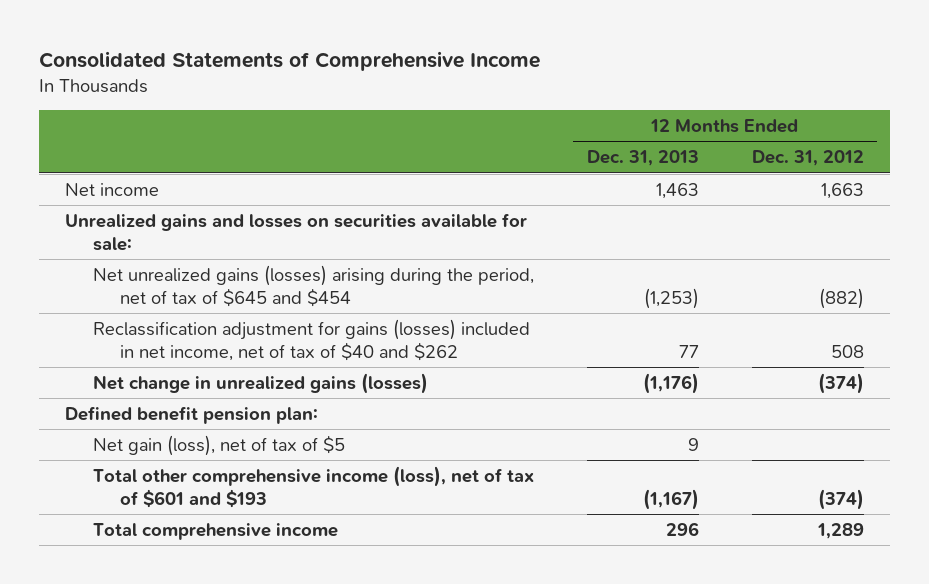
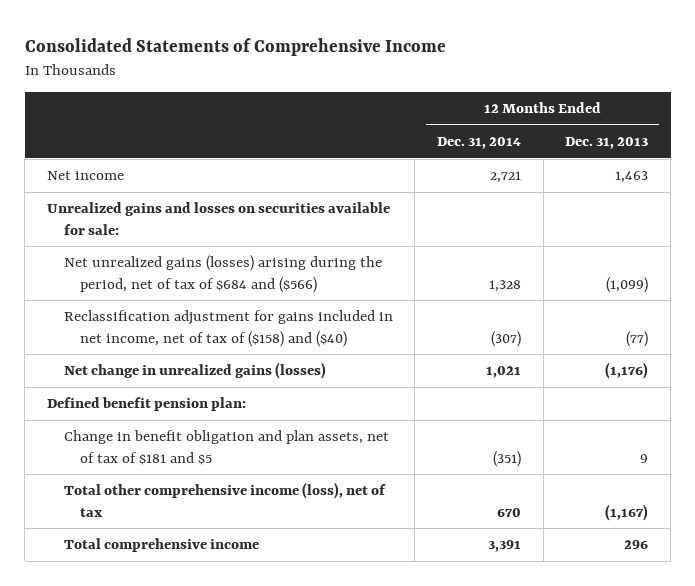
[751,150,864,167] Dec. 31, 2012 -> none
none -> [437,137,522,150] Dec. 31, 2014
[92,264,534,308] Net unrealized gains (losses) arising during the period, net of tax of $645 and $454 -> [63,255,382,293] Net unrealized gains (losses) arising during the period, net of tax of $684 and ($566)
[643,288,699,310] (1,253) -> [606,276,649,293] (1,099)
[92,318,530,362] Reclassification adjustment for gains (losses) included in net income, net of tax of $40 and $262 -> [63,310,393,347] Reclassification adjustment for gains included in net income, net of tax of ($158) and ($40)
[678,345,699,359] 77 -> [626,330,649,347] (77)
[92,434,345,456] Net gain (loss), net of tax of $5 -> [63,430,389,465] Change in benefit obligation and plan assets, net of tax of $181 and $5
[92,465,534,509] Total other comprehensive income (loss), net of tax of $601 and $193 -> [63,482,386,517] Total other comprehensive income (loss), net of tax

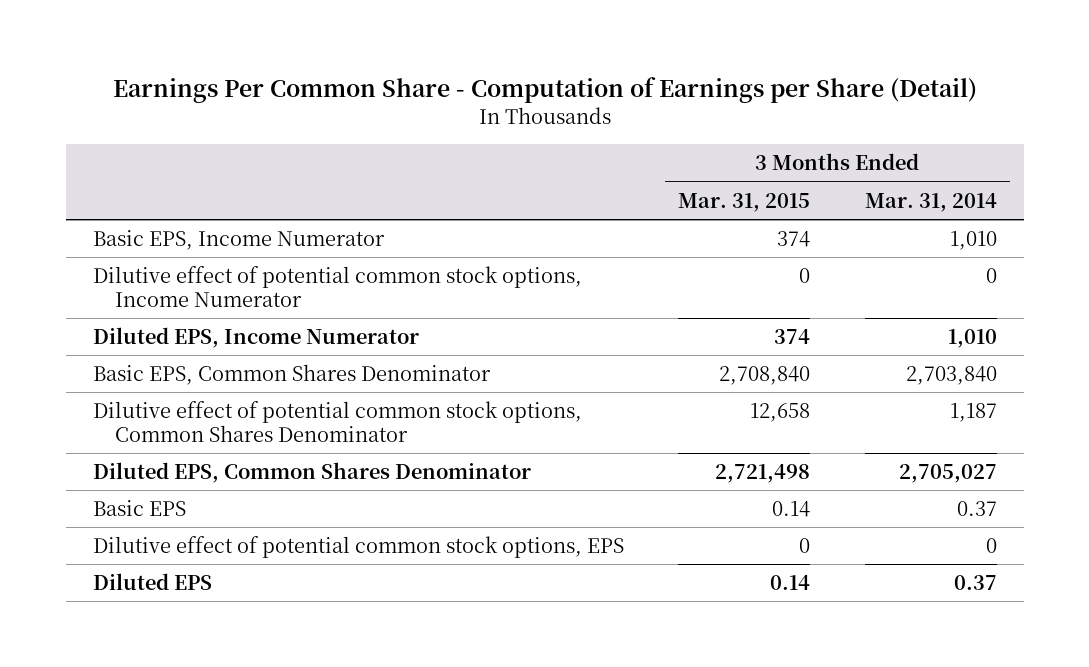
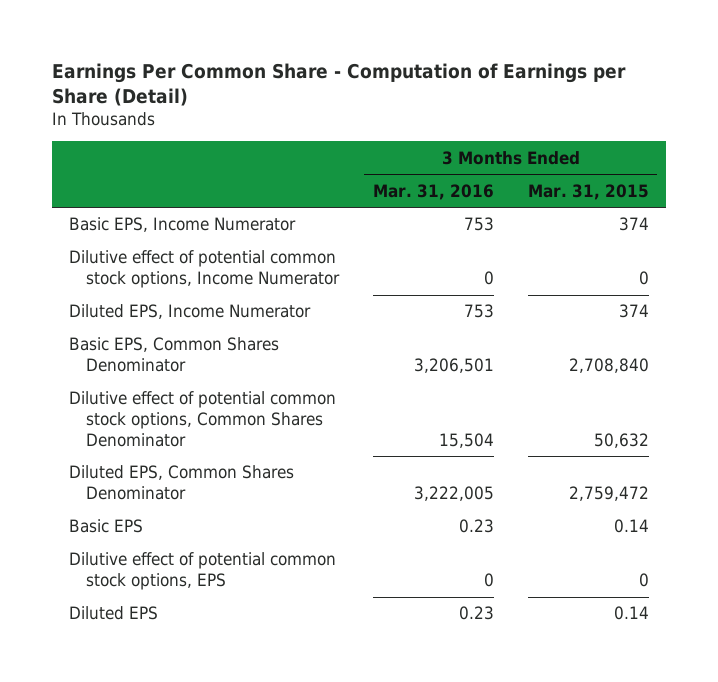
[864,192,997,212] Mar. 31, 2014 -> none
none -> [372,183,494,200] Mar. 31, 2016
[750,403,811,423] 12,658 -> [593,432,649,448] 50,632
[715,464,811,484] 2,721,498 -> [568,486,649,502] 2,759,472

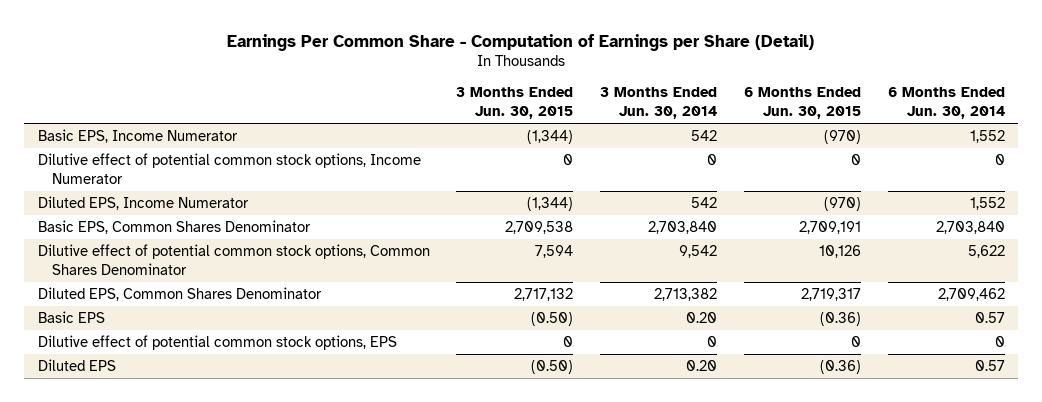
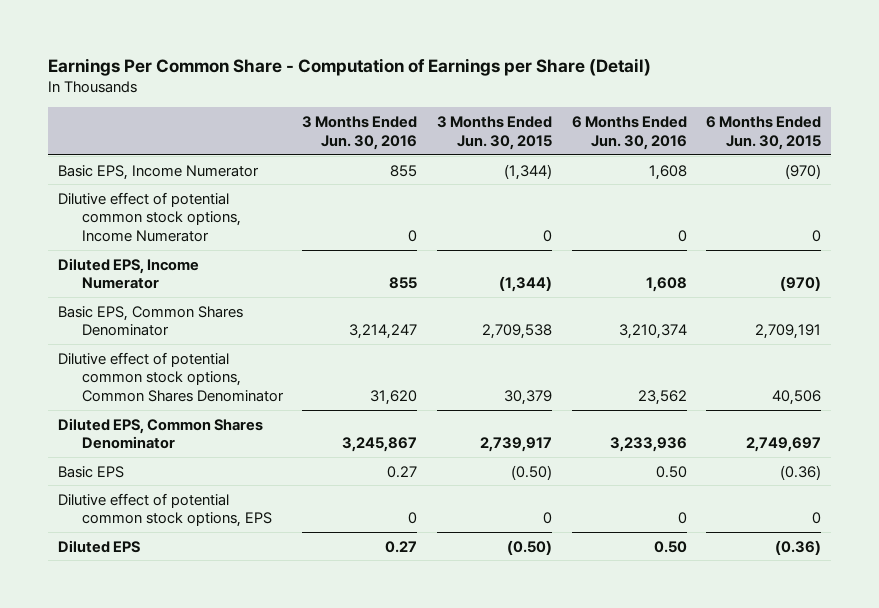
[600,87,718,120] 3 Months Ended Jun. 30, 2014 -> none
[887,87,1005,120] 6 Months Ended Jun. 30, 2014 -> none
none -> [302,115,418,150] 3 Months Ended Jun. 30, 2016
none -> [571,115,687,150] 6 Months Ended Jun. 30, 2016
[535,244,574,258] 7,594 -> [504,390,553,406] 30,379
[818,244,861,258] 10,126 -> [772,390,822,406] 40,506
[514,287,574,301] 2,717,132 -> [480,437,553,453] 2,739,917
[800,287,861,301] 2,719,317 -> [746,437,822,453] 2,749,697

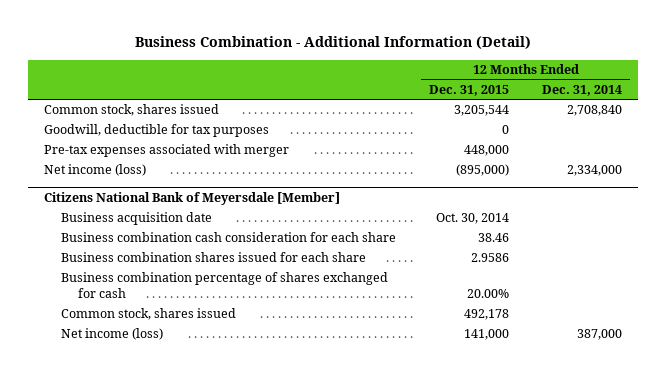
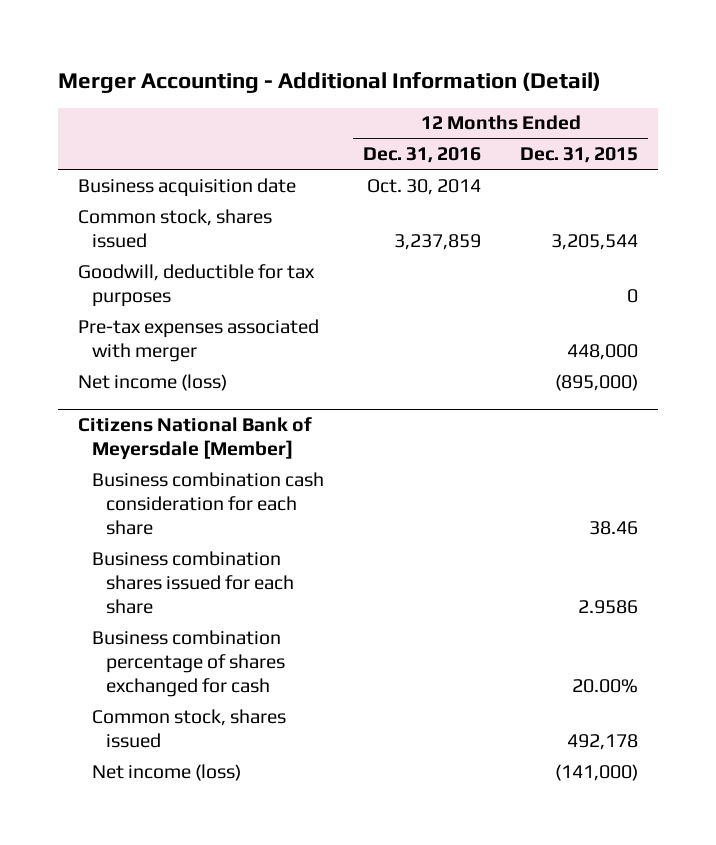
[135,36,532,50] Business Combination - Additional Information (Detail) -> [57,72,601,94] Merger Accounting - Additional Information (Detail)
[541,84,622,96] Dec. 31, 2014 -> none
none -> [363,147,482,164] Dec. 31, 2016
none -> [77,177,296,197] Business acquisition date
[61,212,213,226] Business acquisition date -> none
[464,329,510,341] 141,000 -> [555,763,639,781] (141,000)

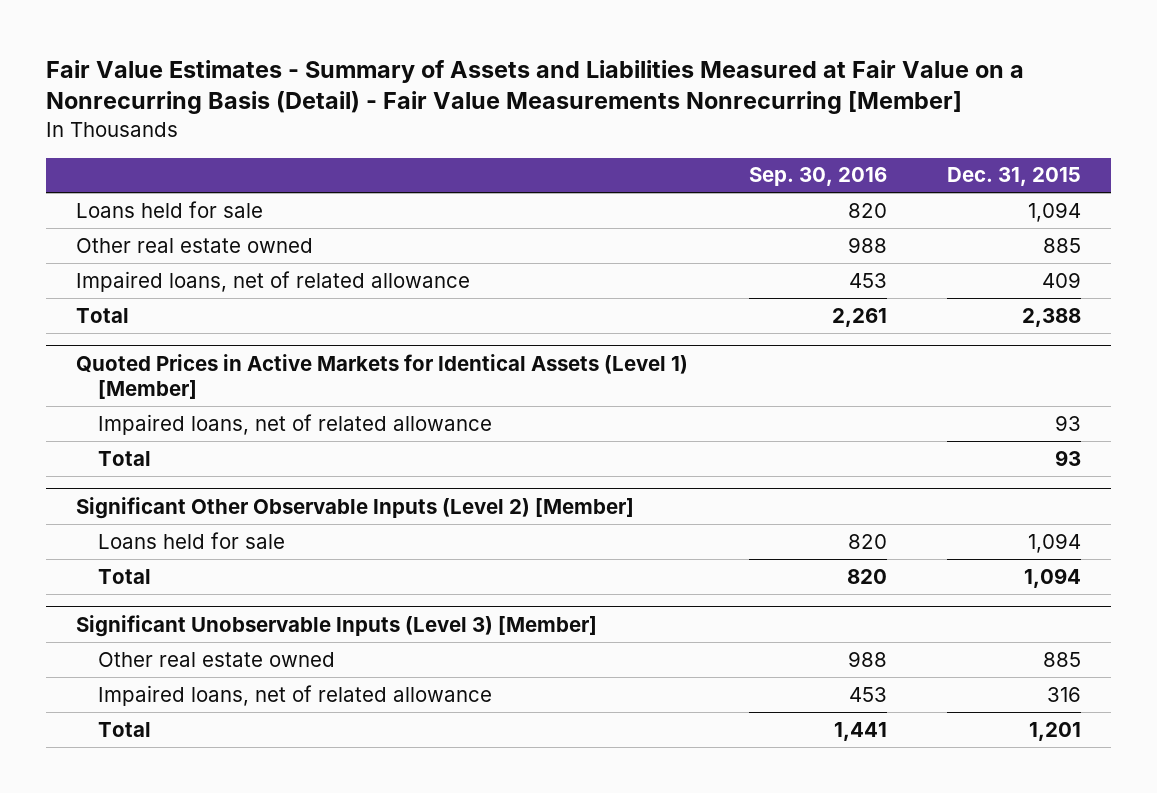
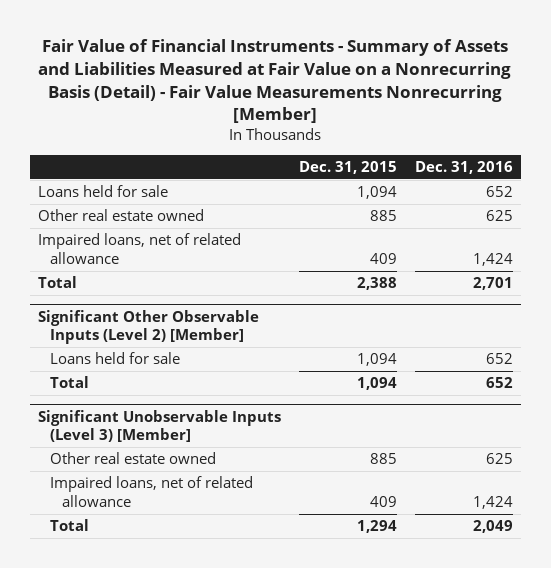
[45,59,1024,115] Fair Value Estimates - Summary of Assets and Liabilities Measured at Fair Value on a Nonrecurring Basis (Detail) - Fair Value Measurements Nonrecurring [Member] -> [38,39,512,124] Fair Value of Financial Instruments - Summary of Assets and Liabilities Measured at Fair Value on a Nonrecurring Basis (Detail) - Fair Value Measurements Nonrecurring [Member]
[748,167,887,187] Sep. 30, 2016 -> none
none -> [414,160,513,174] Dec. 31, 2016
[76,353,689,400] Quoted Prices in Active Markets for Identical Assets (Level 1) [Member] -> none
[98,413,493,435] Impaired loans, net of related allowance -> none
[98,450,152,466] Total -> none
[1046,686,1081,702] 316 -> [369,495,397,507] 409
[1028,721,1081,741] 1,201 -> [356,520,397,534] 1,294

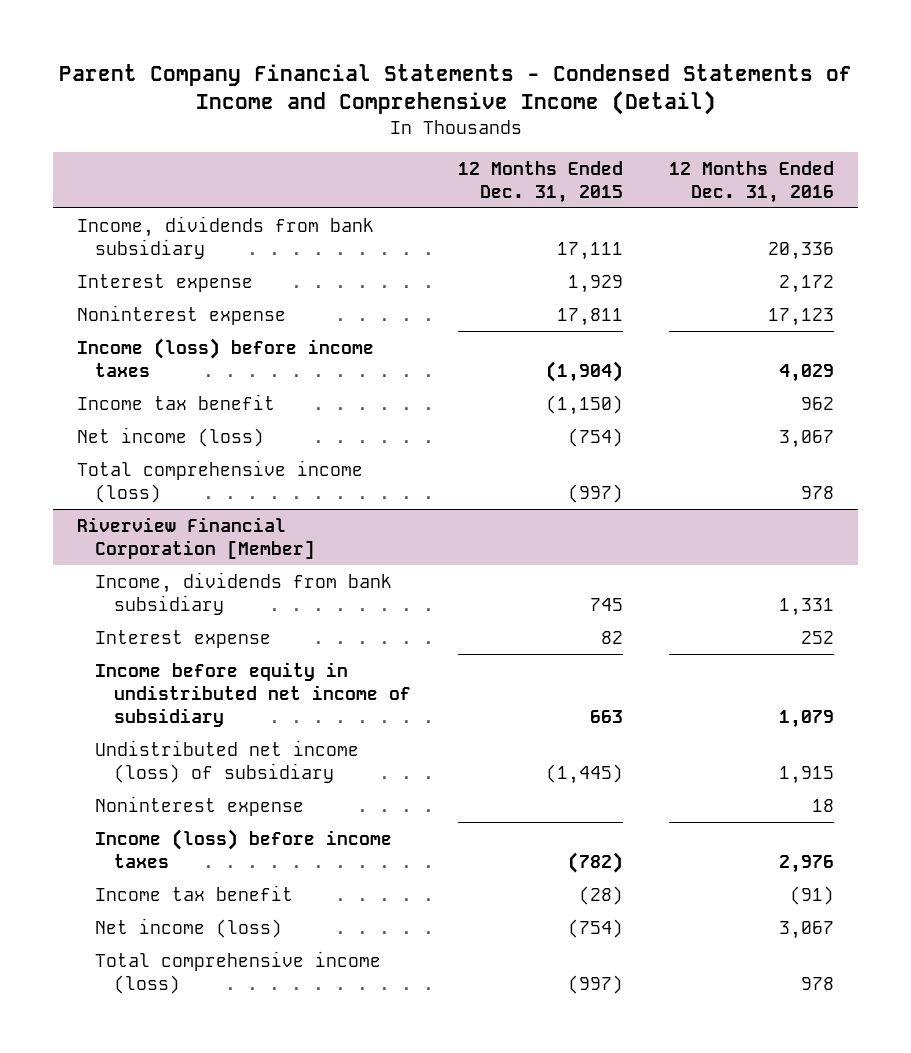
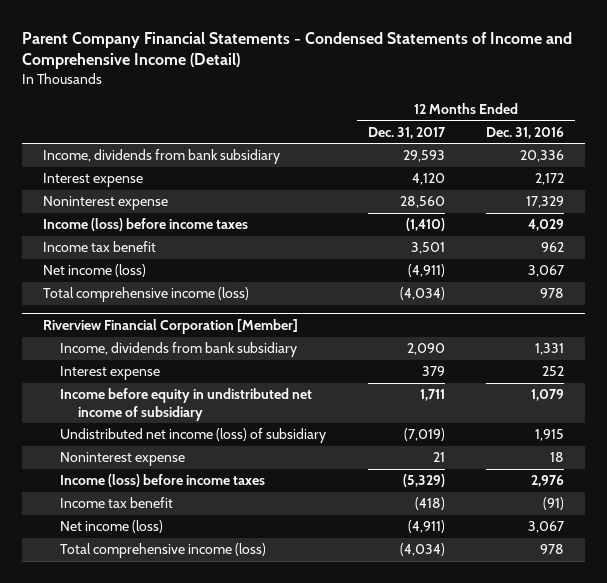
[457,160,623,203] 12 Months Ended Dec. 31, 2015 -> none
none -> [367,126,446,139] Dec. 31, 2017
[768,307,835,326] 17,123 -> [526,196,565,209] 17,329

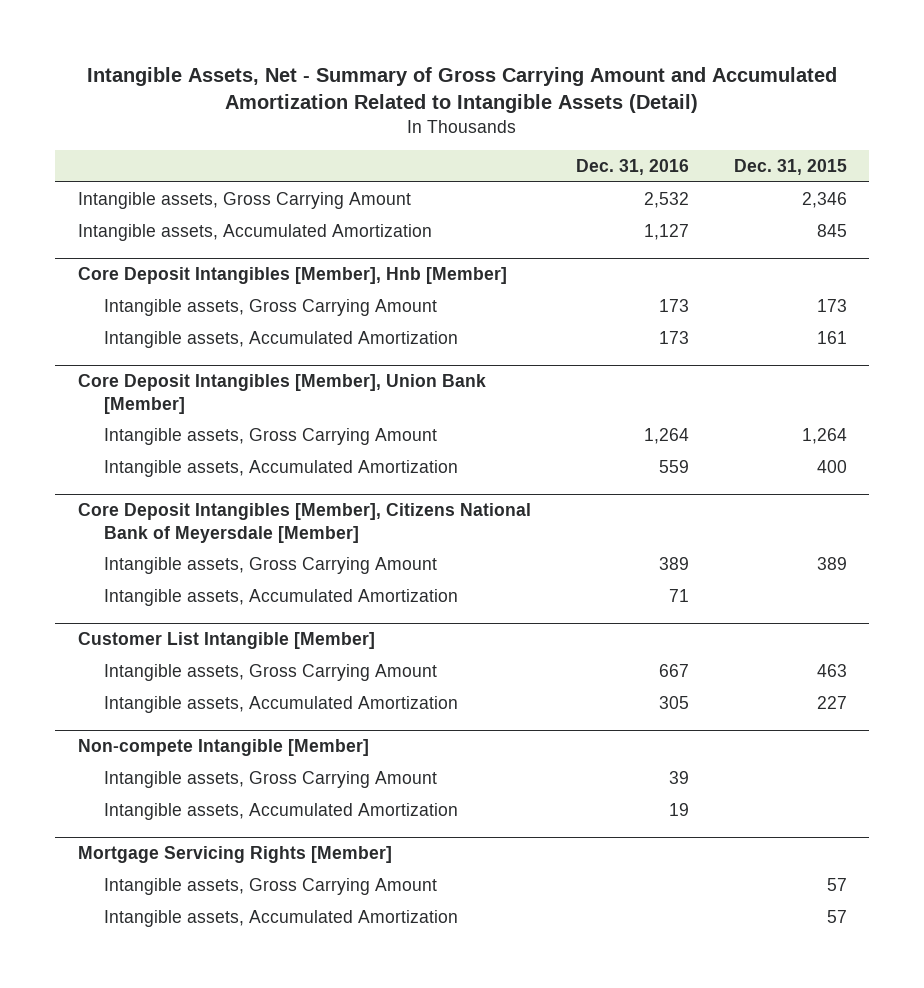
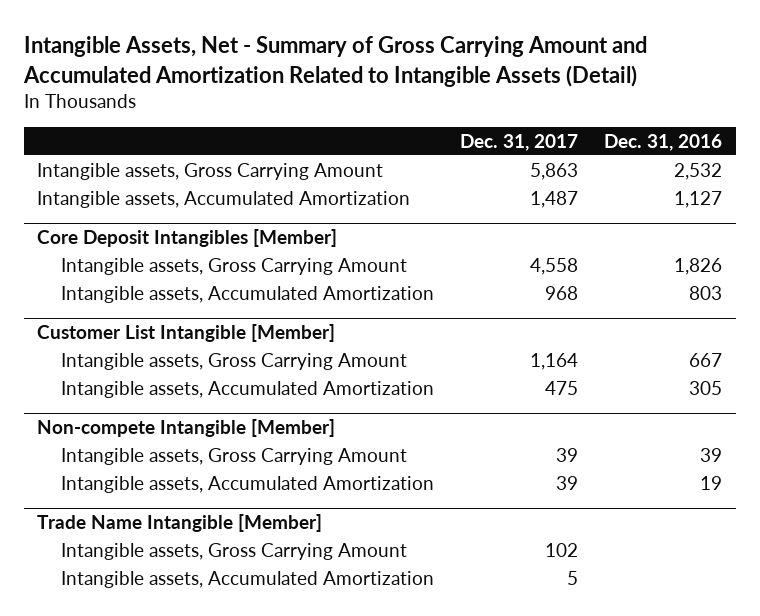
[733,158,847,175] Dec. 31, 2015 -> none
none -> [460,133,579,151] Dec. 31, 2017
[77,374,486,414] Core Deposit Intangibles [Member], Union Bank [Member] -> none
[103,427,437,445] Intangible assets, Gross Carrying Amount -> none
[103,459,458,477] Intangible assets, Accumulated Amortization -> none
[77,503,531,543] Core Deposit Intangibles [Member], Citizens National Bank of Meyersdale [Member] -> none
[103,556,437,574] Intangible assets, Gross Carrying Amount -> none
[103,588,458,606] Intangible assets, Accumulated Amortization -> none
[77,267,507,285] Core Deposit Intangibles [Member], Hnb [Member] -> [37,228,338,247] Core Deposit Intangibles [Member]
[658,298,689,312] 173 -> [674,257,723,275] 1,826
[658,330,689,344] 173 -> [689,285,723,300] 803
[77,846,392,864] Mortgage Servicing Rights [Member] -> none
none -> [37,513,323,532] Trade Name Intangible [Member]

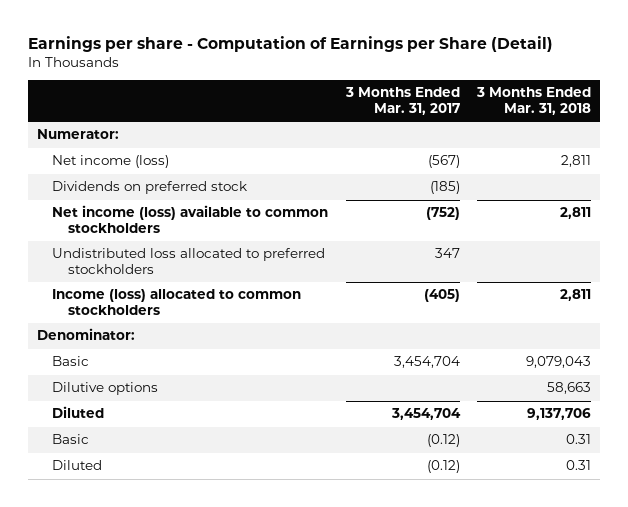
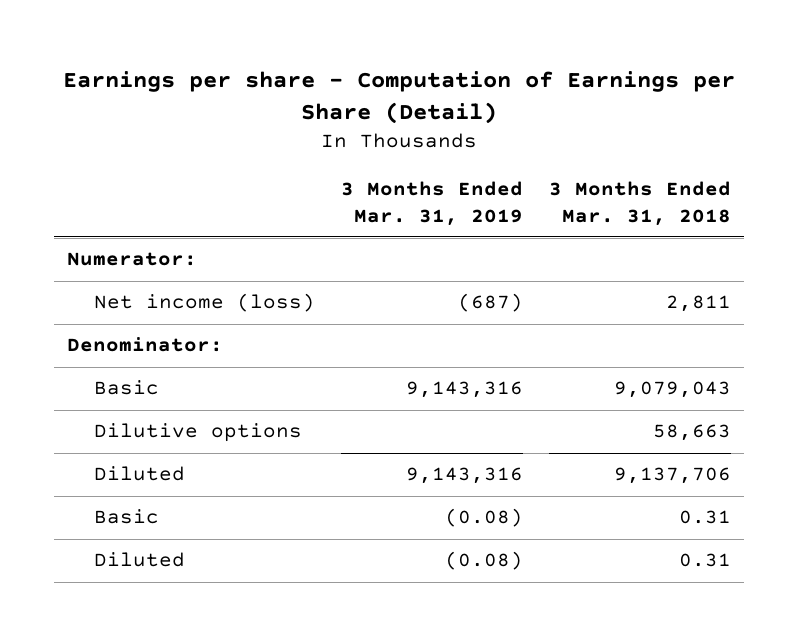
[344,87,460,115] 3 Months Ended Mar. 31, 2017 -> none
none -> [340,181,523,226] 3 Months Ended Mar. 31, 2019
[52,181,248,195] Dividends on preferred stock -> none
[52,205,329,233] Net income (loss) available to common stockholders -> none
[52,248,326,274] Undistributed loss allocated to preferred stockholders -> none
[52,289,302,315] Income (loss) allocated to common stockholders -> none

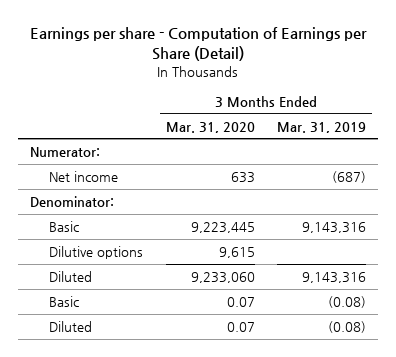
[548,181,731,226] 3 Months Ended Mar. 31, 2018 -> none
none -> [165,121,255,133] Mar. 31, 2020
[93,293,315,313] Net income (loss) -> [48,170,118,182] Net income

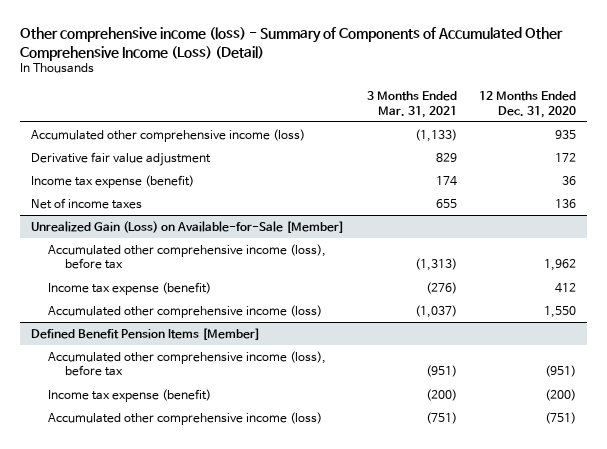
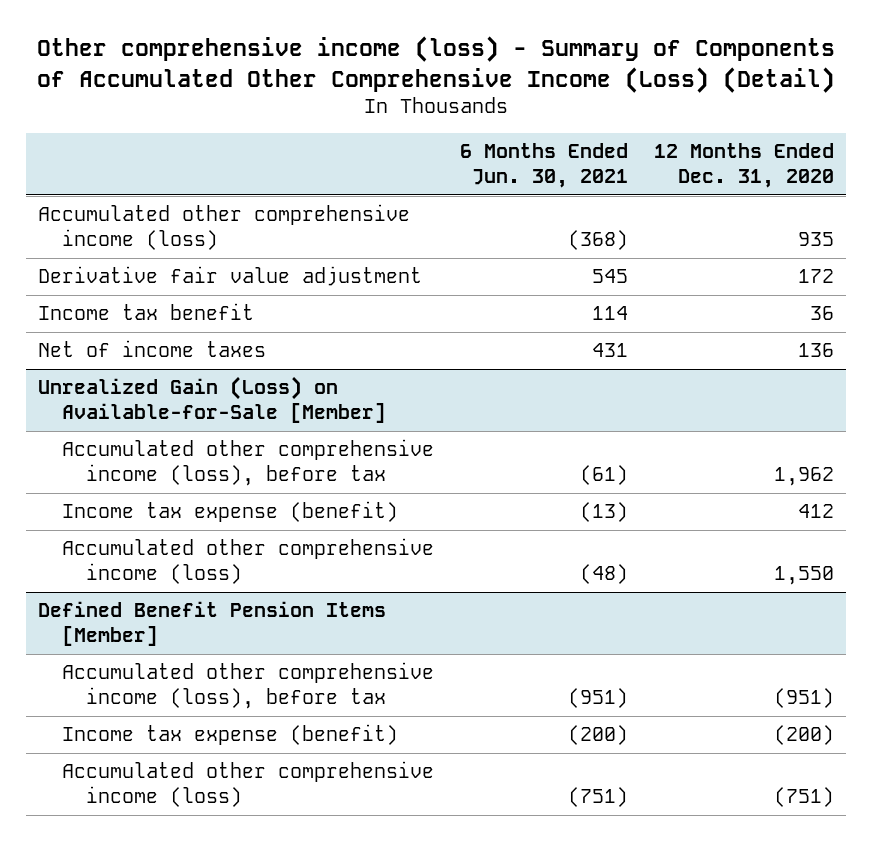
[366,90,457,118] 3 Months Ended Mar. 31, 2021 -> none
none -> [459,143,628,188] 6 Months Ended Jun. 30, 2021
[31,174,195,188] Income tax expense (benefit) -> [38,303,255,321] Income tax benefit

